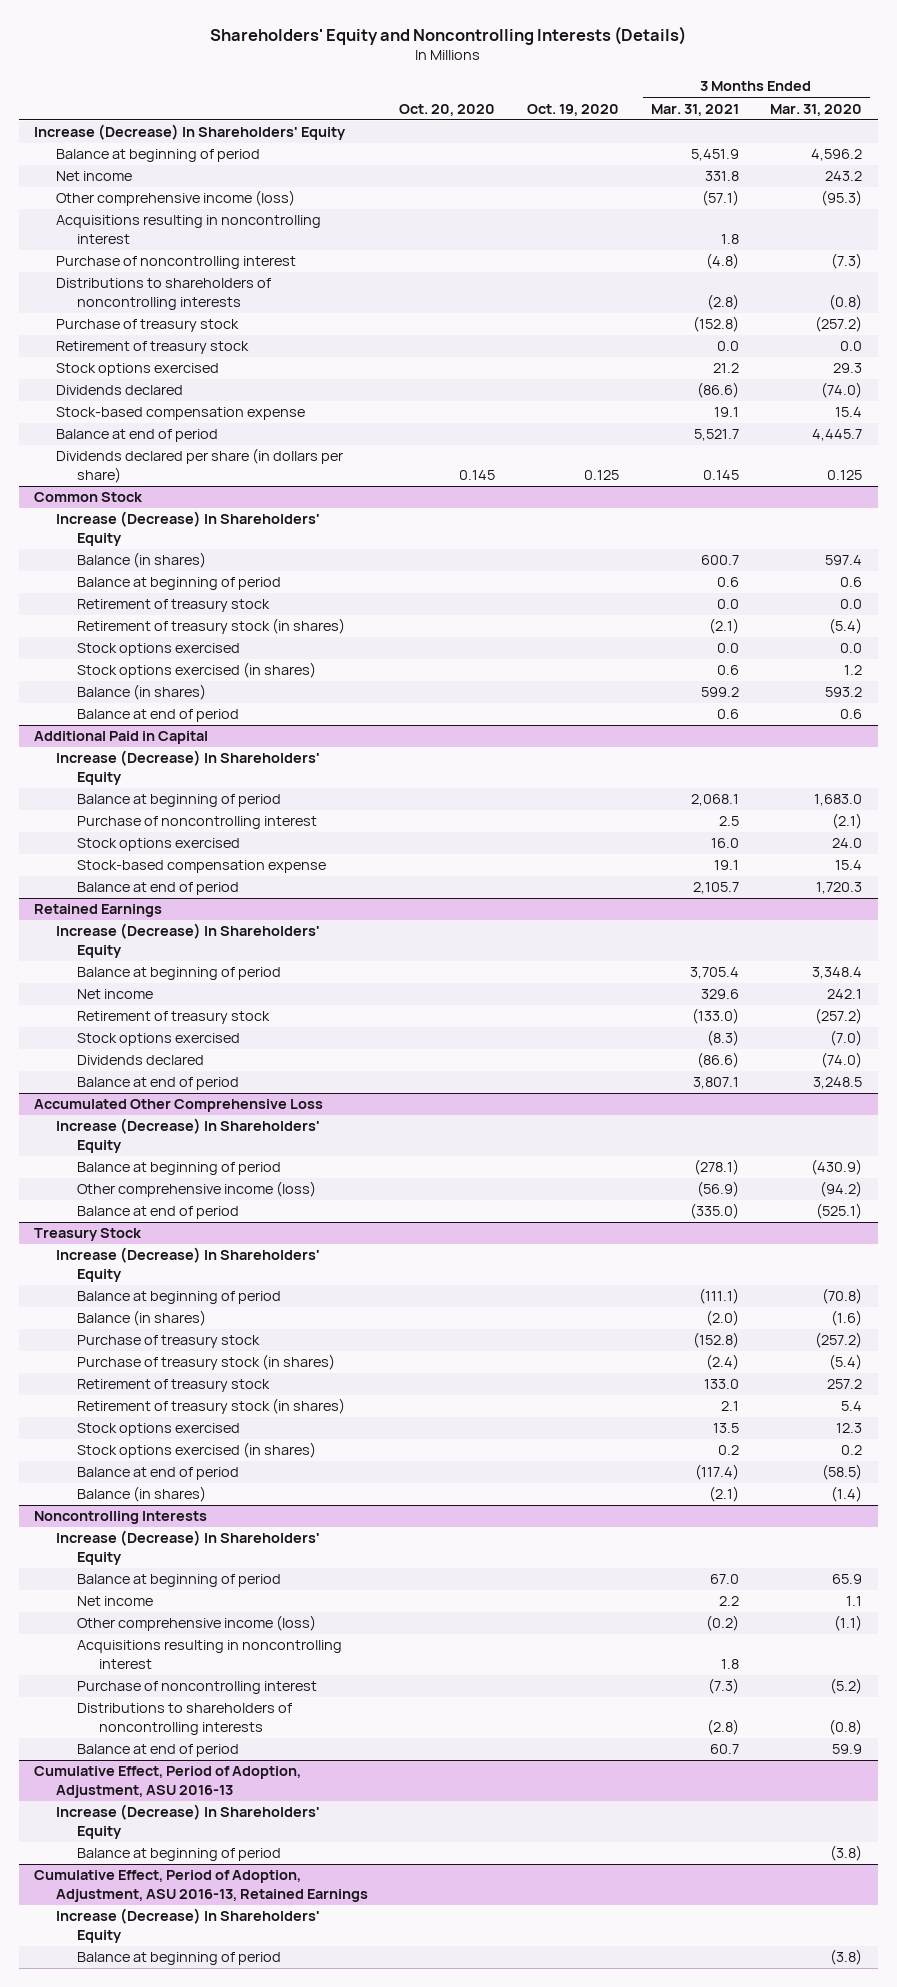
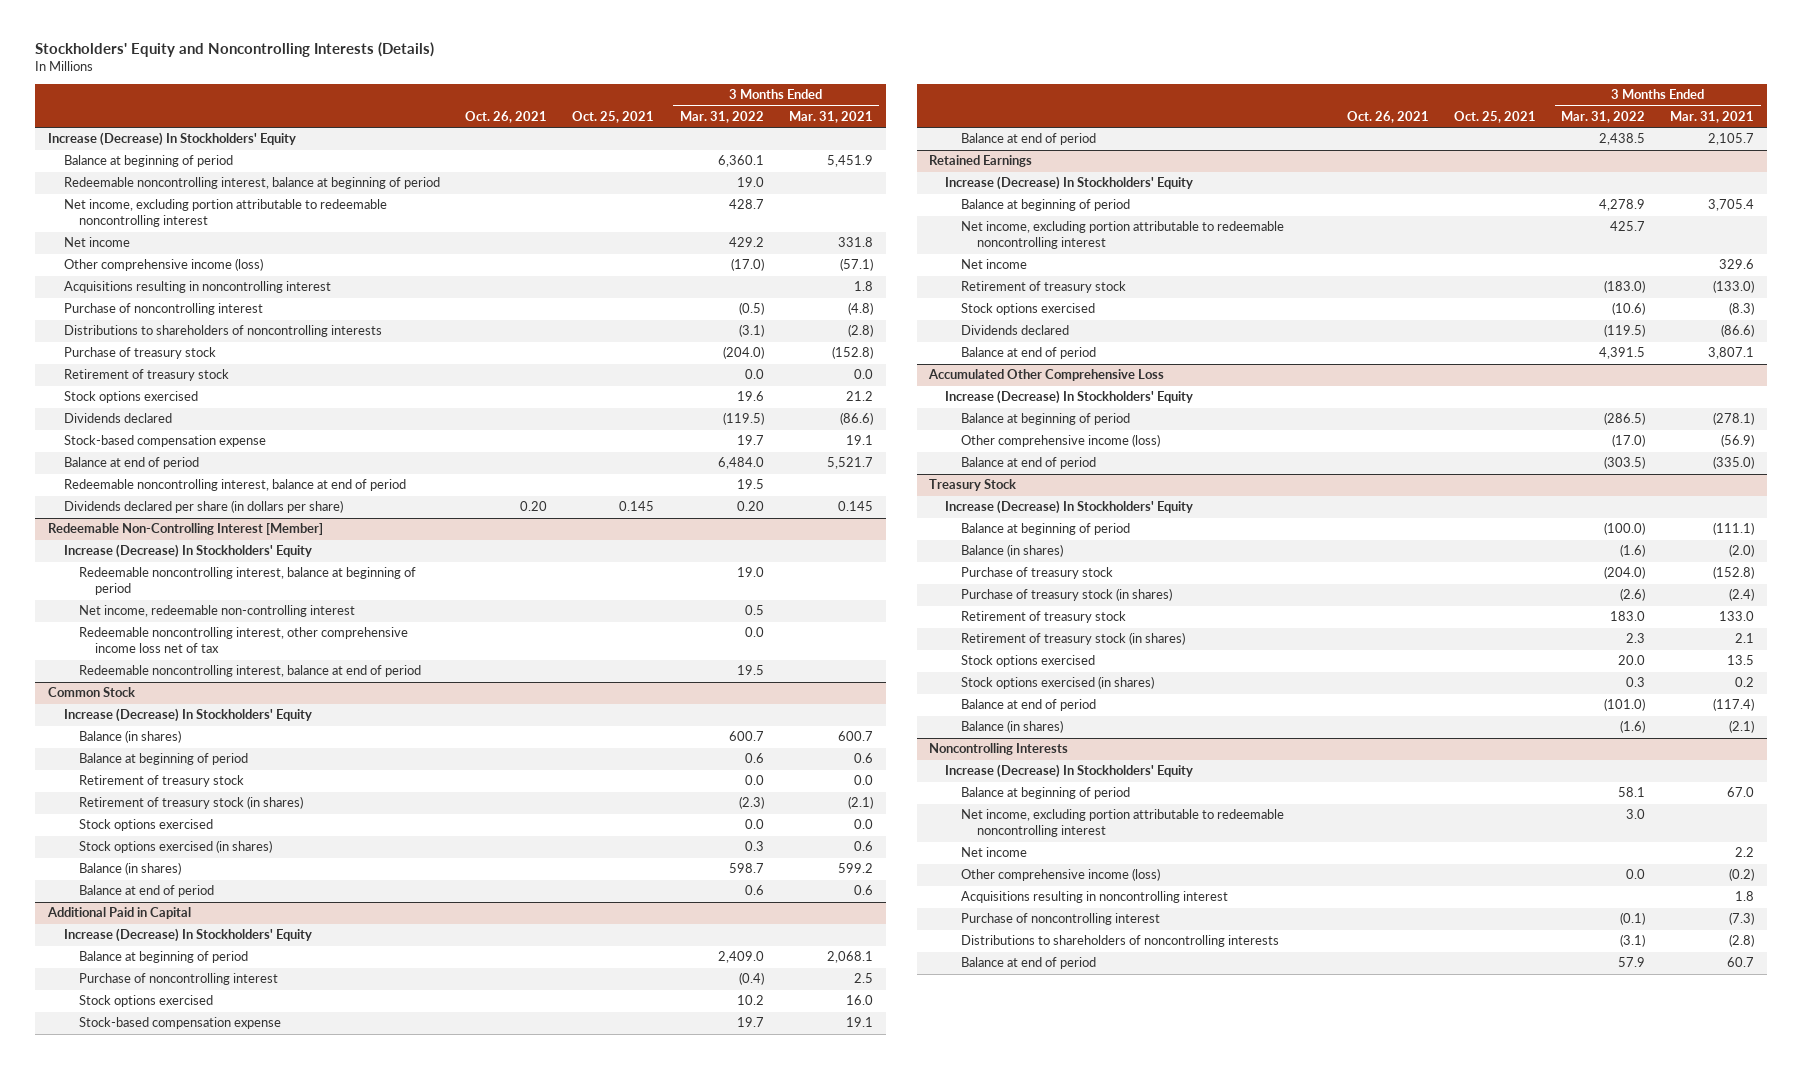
[210,25,687,45] Shareholders' Equity and Noncontrolling Interests (Details) -> [34,42,434,58] Stockholders' Equity and Noncontrolling Interests (Details)
[399,103,496,116] Oct. 20, 2020 -> none
[527,103,620,116] Oct. 19, 2020 -> none
[770,103,863,116] Mar. 31, 2020 -> none
none -> [464,110,547,123] Oct. 26, 2021
none -> [572,110,655,123] Oct. 25, 2021
none -> [679,110,764,123] Mar. 31, 2022
[34,124,347,141] Increase (Decrease) In Shareholders' Equity -> [47,132,296,147] Increase (Decrease) In Stockholders' Equity
none -> [63,177,440,190] Redeemable noncontrolling interest, balance at beginning of period
none -> [63,199,387,228] Net income, excluding portion attributable to redeemable noncontrolling interest
none -> [63,479,406,492] Redeemable noncontrolling interest, balance at end of period
none -> [47,523,323,536] Redeemable Non-Controlling Interest [Member]
none -> [63,544,312,559] Increase (Decrease) In Stockholders' Equity
none -> [79,567,417,596] Redeemable noncontrolling interest, balance at beginning of period
none -> [79,605,356,618] Net income, redeemable non-controlling interest
none -> [79,627,409,654] Redeemable noncontrolling interest, other comprehensive income loss net of tax
none -> [79,665,422,678] Redeemable noncontrolling interest, balance at end of period
[55,511,320,546] Increase (Decrease) In Shareholders' Equity -> [63,708,312,723] Increase (Decrease) In Stockholders' Equity
[55,750,320,785] Increase (Decrease) In Shareholders' Equity -> [63,928,312,943] Increase (Decrease) In Stockholders' Equity
[55,923,320,958] Increase (Decrease) In Shareholders' Equity -> [945,176,1194,191] Increase (Decrease) In Stockholders' Equity
none -> [961,221,1285,250] Net income, excluding portion attributable to redeemable noncontrolling interest
[55,1118,320,1153] Increase (Decrease) In Shareholders' Equity -> [945,390,1194,405] Increase (Decrease) In Stockholders' Equity
[55,1247,320,1282] Increase (Decrease) In Shareholders' Equity -> [945,500,1194,515] Increase (Decrease) In Stockholders' Equity
[55,1530,320,1565] Increase (Decrease) In Shareholders' Equity -> [945,764,1194,779] Increase (Decrease) In Stockholders' Equity
none -> [961,809,1285,838] Net income, excluding portion attributable to redeemable noncontrolling interest
[34,1766,302,1798] Cumulative Effect, Period of Adoption, Adjustment, ASU 2016-13 -> none
[55,1804,320,1839] Increase (Decrease) In Shareholders' Equity -> none
[77,1848,282,1862] Balance at beginning of period -> none
[34,1870,368,1902] Cumulative Effect, Period of Adoption, Adjustment, ASU 2016-13, Retained Earnings -> none
[55,1908,320,1943] Increase (Decrease) In Shareholders' Equity -> none
[77,1952,282,1966] Balance at beginning of period -> none

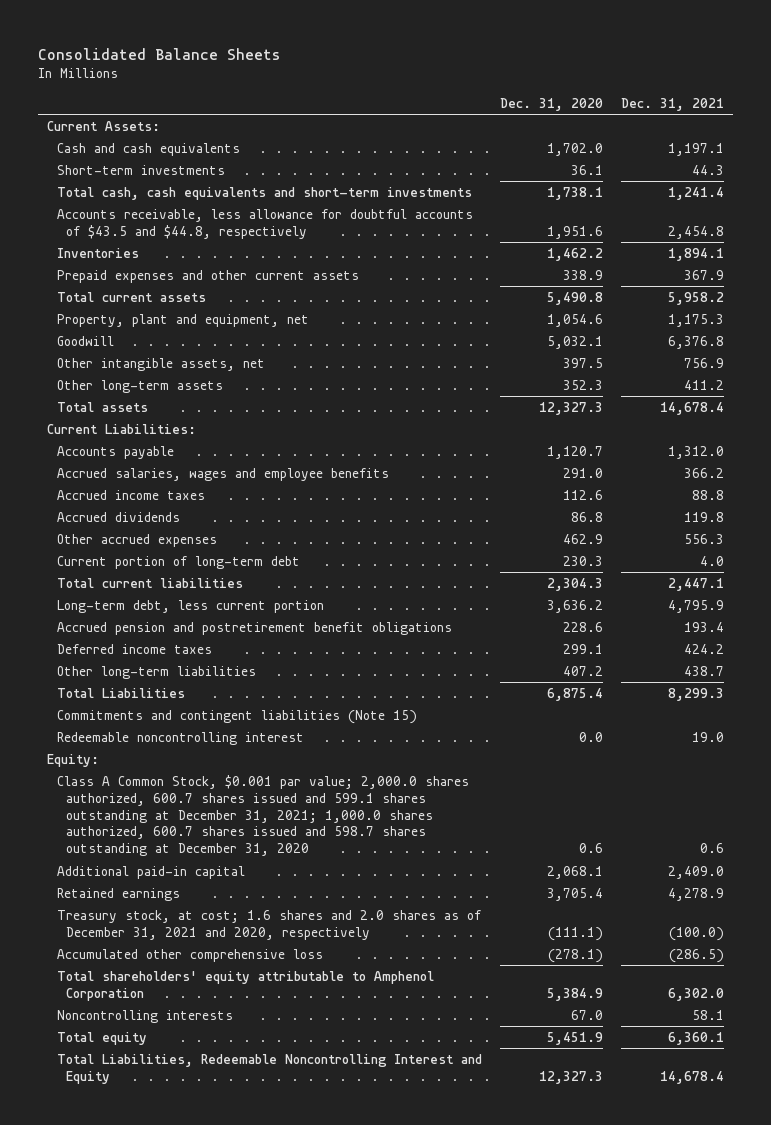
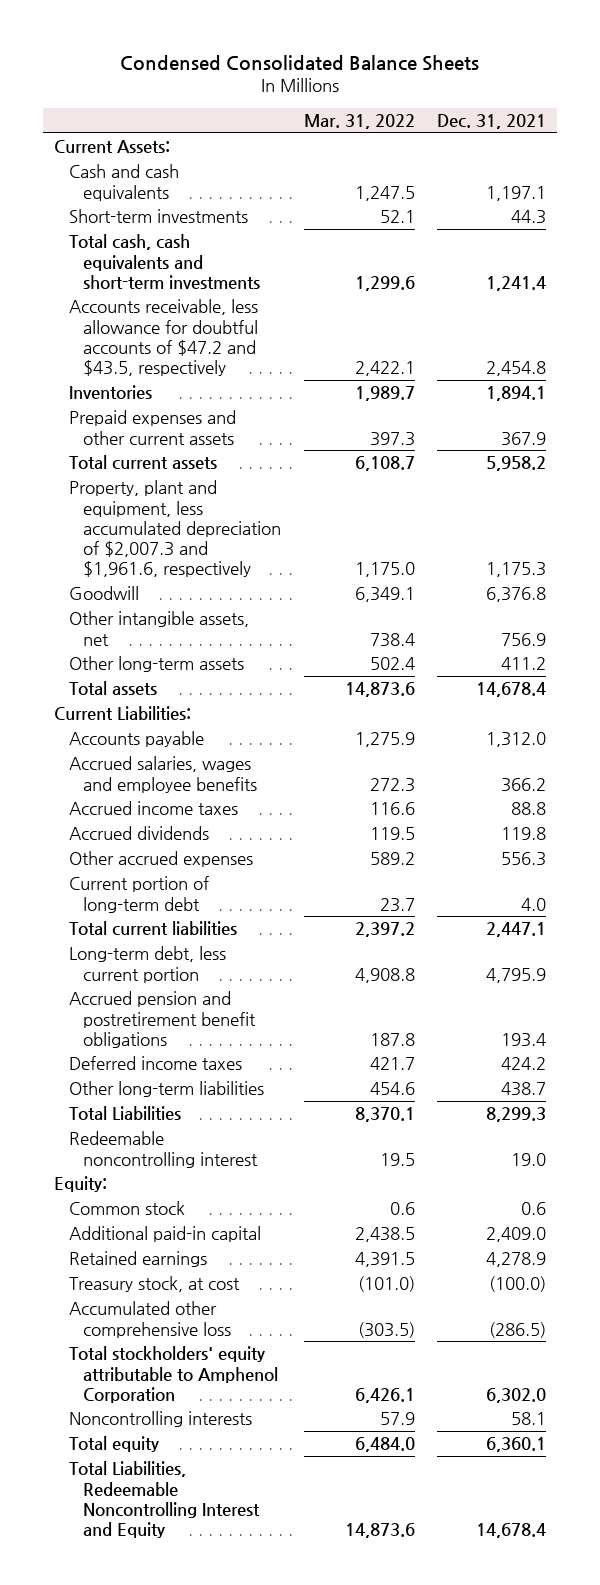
[38,47,282,60] Consolidated Balance Sheets -> [120,54,480,71] Condensed Consolidated Balance Sheets
[499,97,603,111] Dec. 31, 2020 -> none
none -> [303,114,415,130] Mar. 31, 2022
[56,208,473,239] Accounts receivable, less allowance for doubtful accounts of $43.5 and $44.8, respectively -> [68,299,259,376] Accounts receivable, less allowance for doubtful accounts of $47.2 and $43.5, respectively
[56,313,309,327] Property, plant and equipment, net -> [68,480,282,578] Property, plant and equipment, less accumulated depreciation of $2,007.3 and $1,961.6, respectively
[56,709,417,724] Commitments and contingent liabilities (Note 15) -> none
[56,774,469,857] Class A Common Stock, $0.001 par value; 2,000.0 shares authorized, 600.7 shares issued and 599.1 shares outstanding at December 31, 2021; 1,000.0 shares authorized, 600.7 shares issued and 598.7 shares outstanding at December 31, 2020 -> [68,1201,185,1216] Common stock
[56,909,481,940] Treasury stock, at cost; 1.6 shares and 2.0 shares as of December 31, 2021 and 2020, respectively -> [68,1276,240,1293] Treasury stock, at cost
[56,970,434,1001] Total shareholders' equity attributable to Amphenol Corporation -> [68,1346,279,1403] Total stockholders' equity attributable to Amphenol Corporation

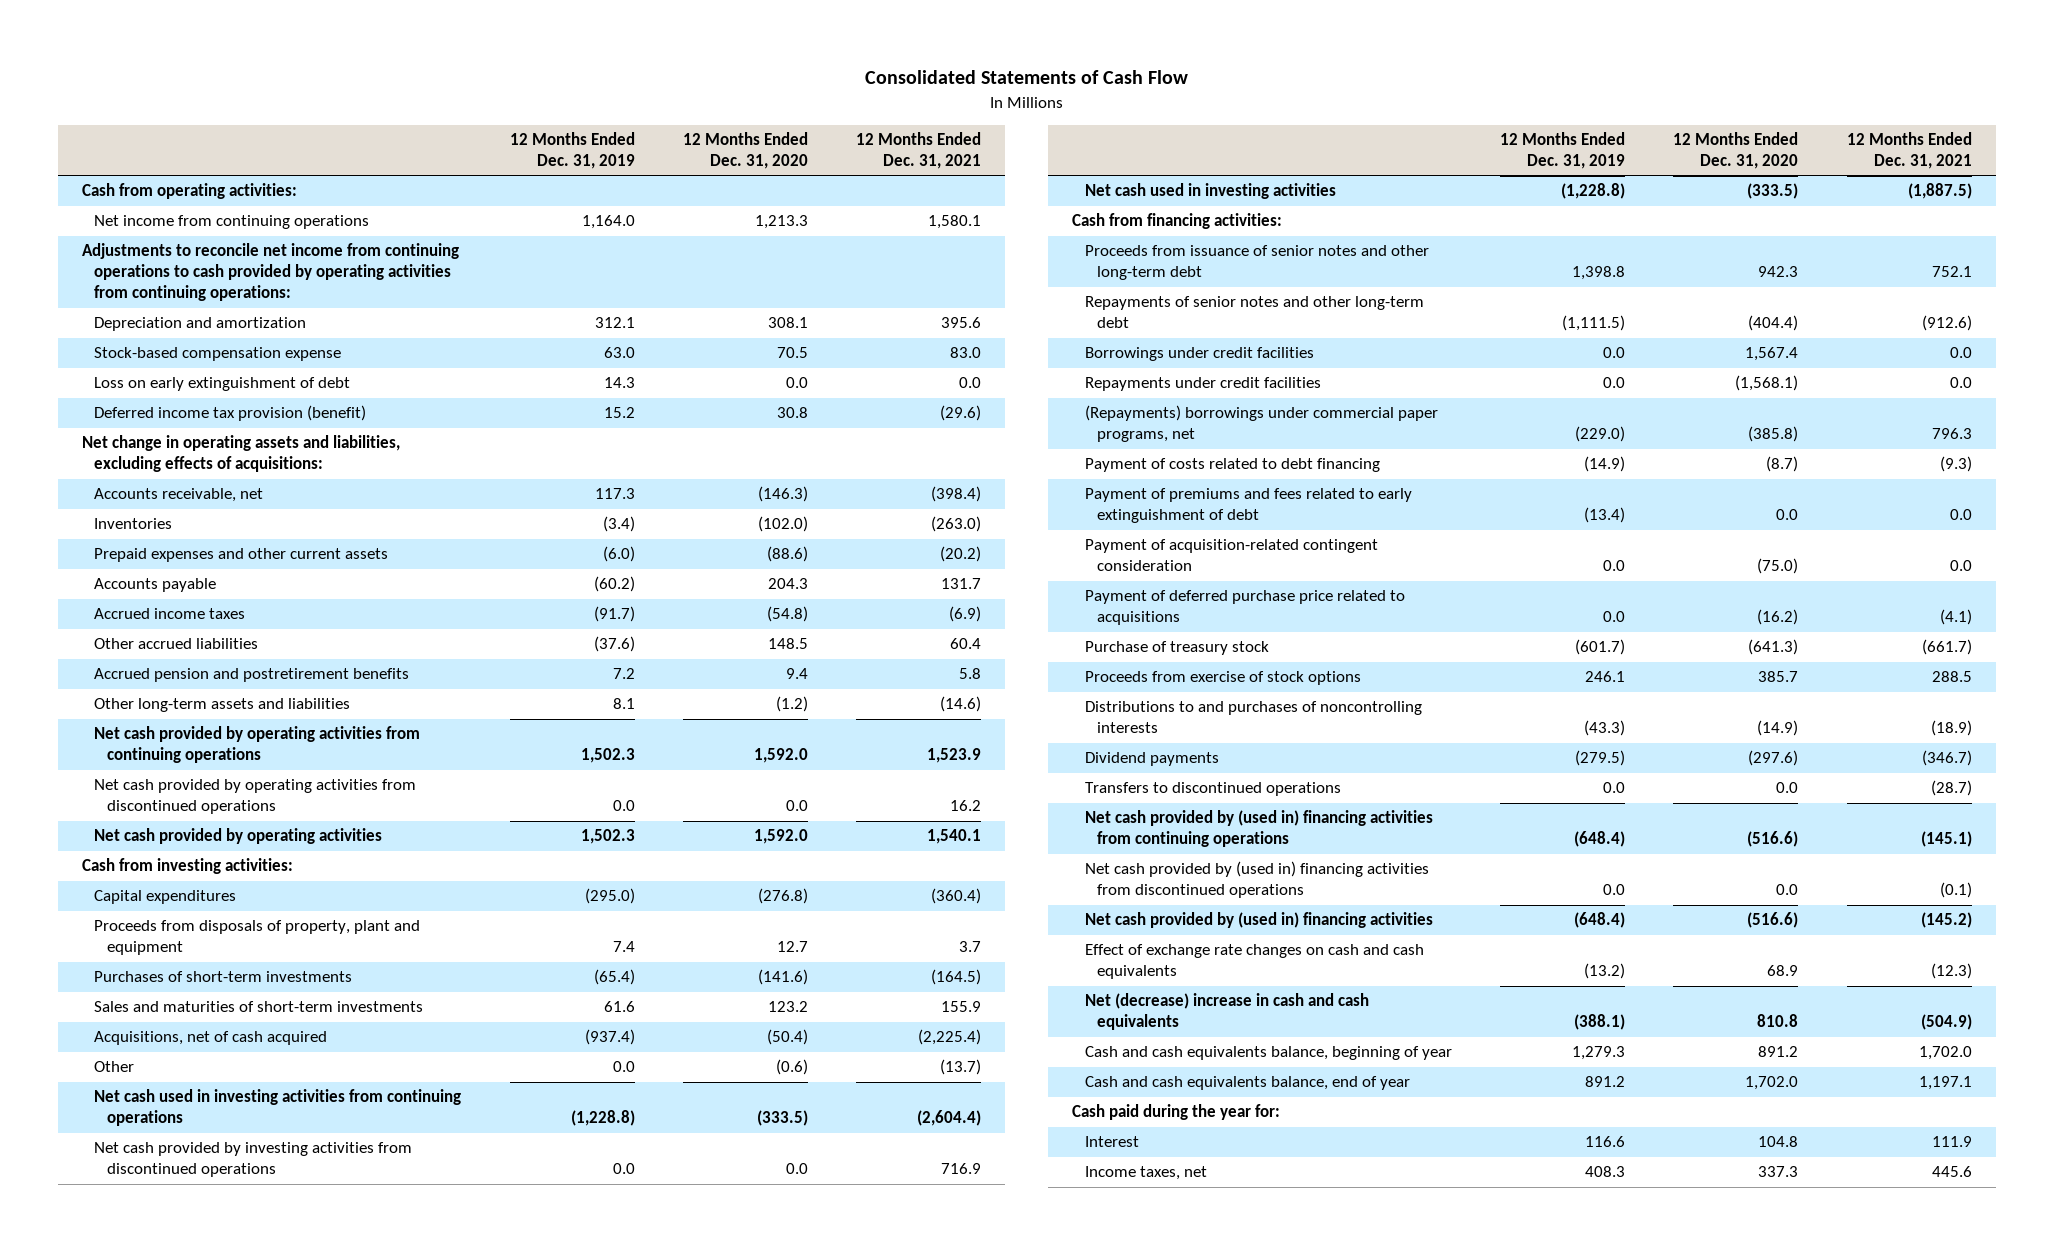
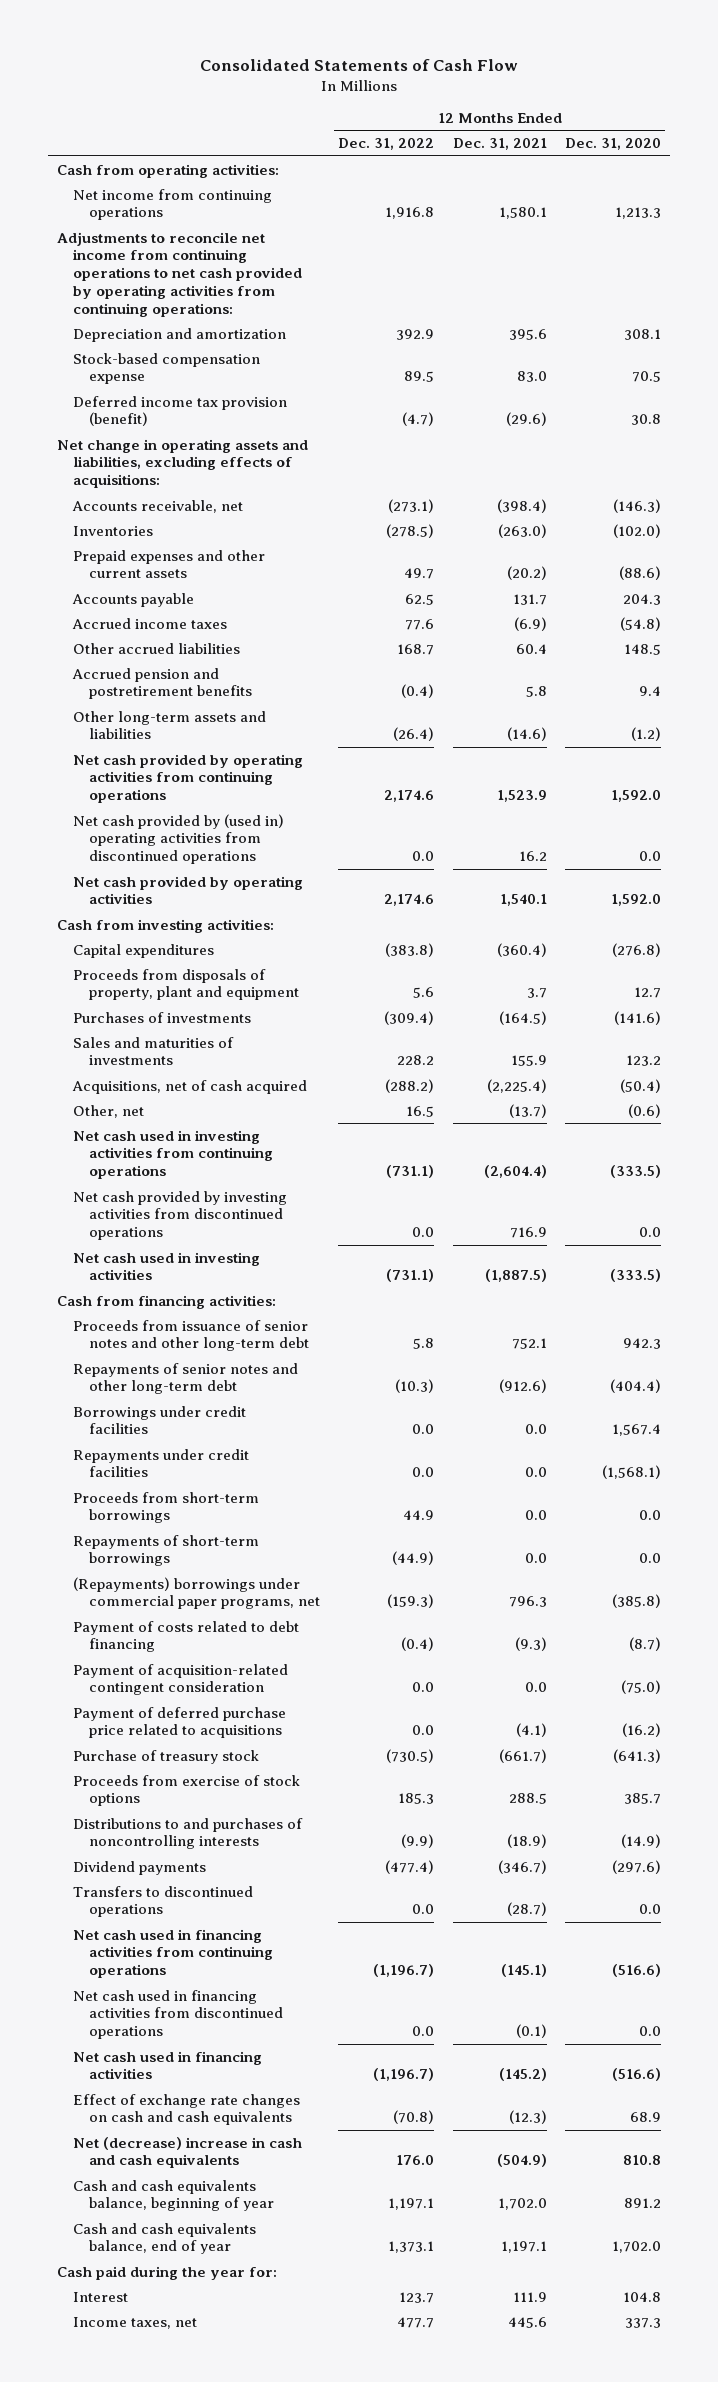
[509,132,635,170] 12 Months Ended Dec. 31, 2019 -> none
none -> [338,138,435,151] Dec. 31, 2022
[81,243,459,302] Adjustments to reconcile net income from continuing operations to cash provided by operating activities from continuing operations: -> [56,231,302,317] Adjustments to reconcile net income from continuing operations to net cash provided by operating activities from continuing operations:
[94,377,351,392] Loss on early extinguishment of debt -> none
[94,779,417,815] Net cash provided by operating activities from discontinued operations -> [72,813,284,865] Net cash provided by (used in) operating activities from discontinued operations
[94,971,353,983] Purchases of short-term investments -> [72,1011,251,1023] Purchases of investments
[94,1001,424,1013] Sales and maturities of short-term investments -> [72,1036,234,1066] Sales and maturities of investments
[94,1061,135,1073] Other -> [72,1104,144,1118] Other, net
none -> [72,1491,259,1524] Proceeds from short-term borrowings
none -> [72,1534,259,1567] Repayments of short-term borrowings
[1084,488,1412,524] Payment of premiums and fees related to early extinguishment of debt -> none
[1084,810,1433,848] Net cash provided by (used in) financing activities from continuing operations -> [72,1928,273,1979] Net cash used in financing activities from continuing operations
[1084,861,1429,899] Net cash provided by (used in) financing activities from discontinued operations -> [72,1989,283,2040] Net cash used in financing activities from discontinued operations
[1084,912,1433,929] Net cash provided by (used in) financing activities -> [72,2050,262,2080] Net cash used in financing activities

